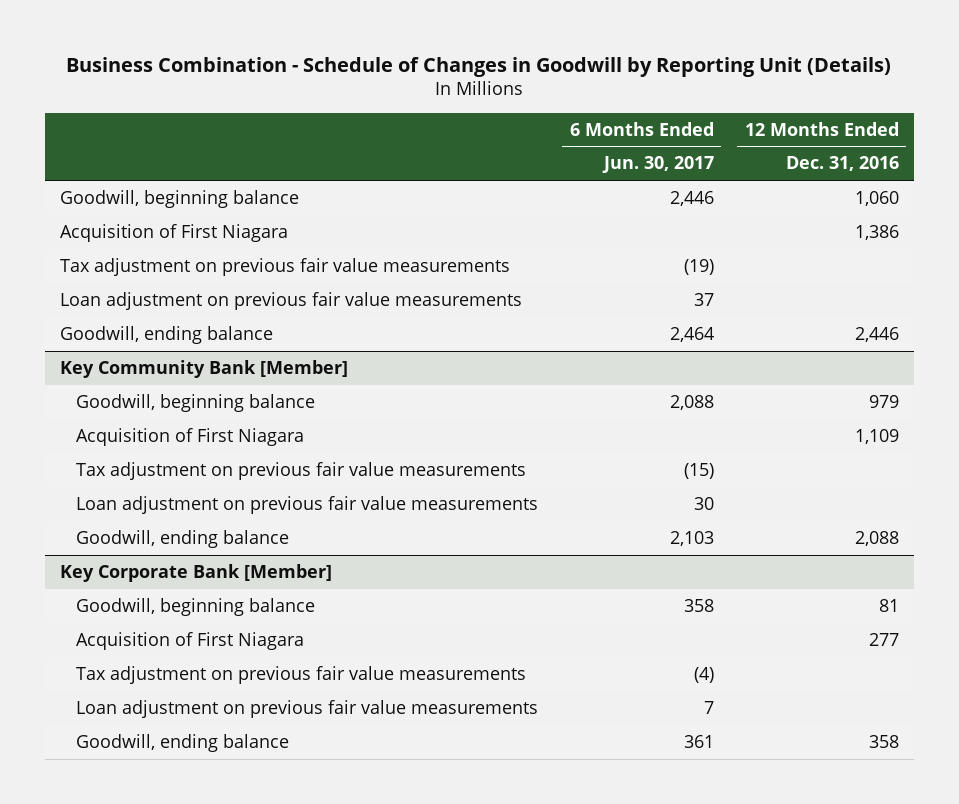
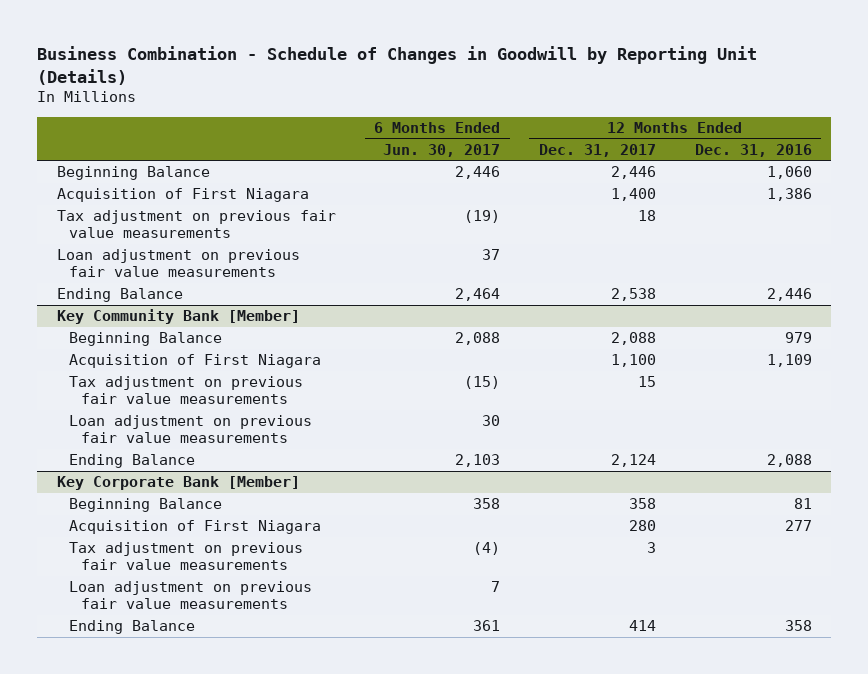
none -> [539,143,657,157] Dec. 31, 2017
[60,190,300,209] Goodwill, beginning balance -> [56,166,210,181] Beginning Balance
[60,326,274,345] Goodwill, ending balance -> [56,288,183,303] Ending Balance
[76,394,316,413] Goodwill, beginning balance -> [68,332,222,347] Beginning Balance
[76,530,290,549] Goodwill, ending balance -> [68,454,195,469] Ending Balance
[76,598,316,617] Goodwill, beginning balance -> [68,498,222,513] Beginning Balance
[76,734,290,753] Goodwill, ending balance -> [68,620,195,635] Ending Balance

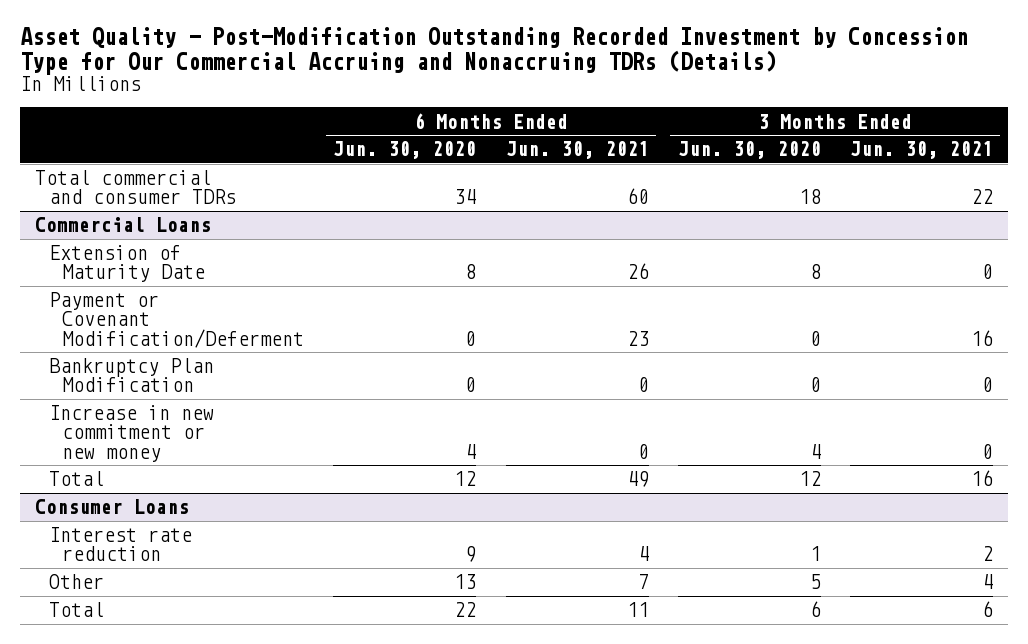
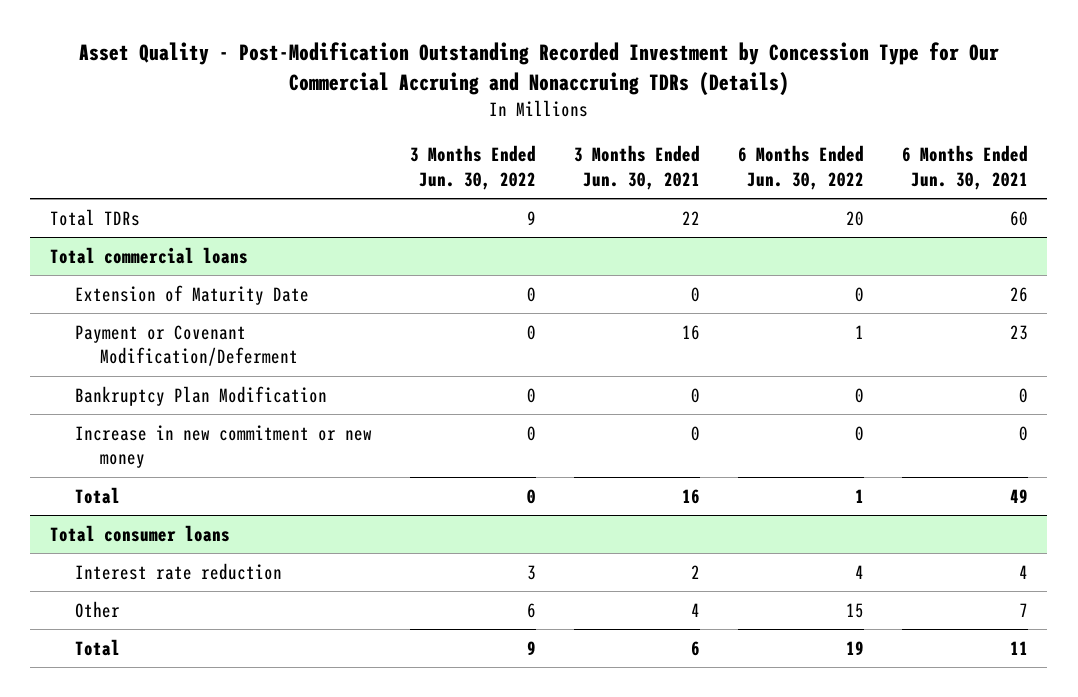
[333,141,477,160] Jun. 30, 2020 -> none
[677,141,821,160] Jun. 30, 2020 -> none
none -> [409,145,536,190] 3 Months Ended Jun. 30, 2022
none -> [738,145,865,190] 6 Months Ended Jun. 30, 2022
[34,170,236,205] Total commercial and consumer TDRs -> [49,208,140,226] Total TDRs
[34,217,211,233] Commercial Loans -> [49,246,248,264] Total commercial loans
[34,499,189,515] Consumer Loans -> [49,524,230,542] Total consumer loans

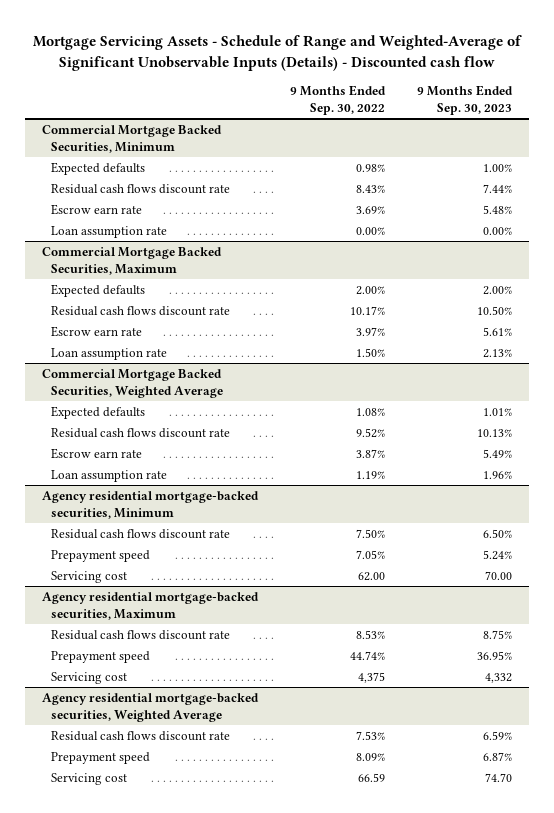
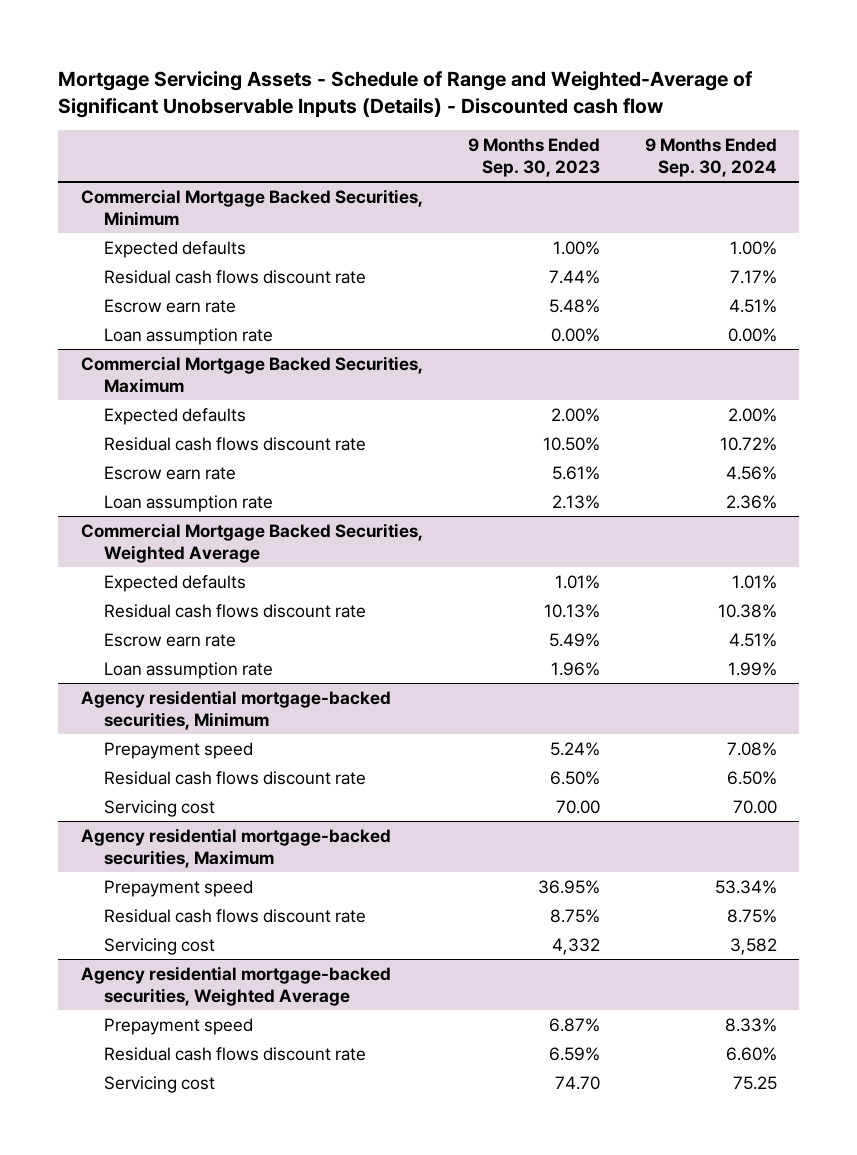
[290,84,387,115] 9 Months Ended Sep. 30, 2022 -> none
none -> [644,137,777,177] 9 Months Ended Sep. 30, 2024
[50,528,230,539] Residual cash flows discount rate -> [104,770,367,785] Residual cash flows discount rate
[50,629,230,640] Residual cash flows discount rate -> [104,908,367,923] Residual cash flows discount rate
[50,730,230,741] Residual cash flows discount rate -> [104,1046,367,1061] Residual cash flows discount rate

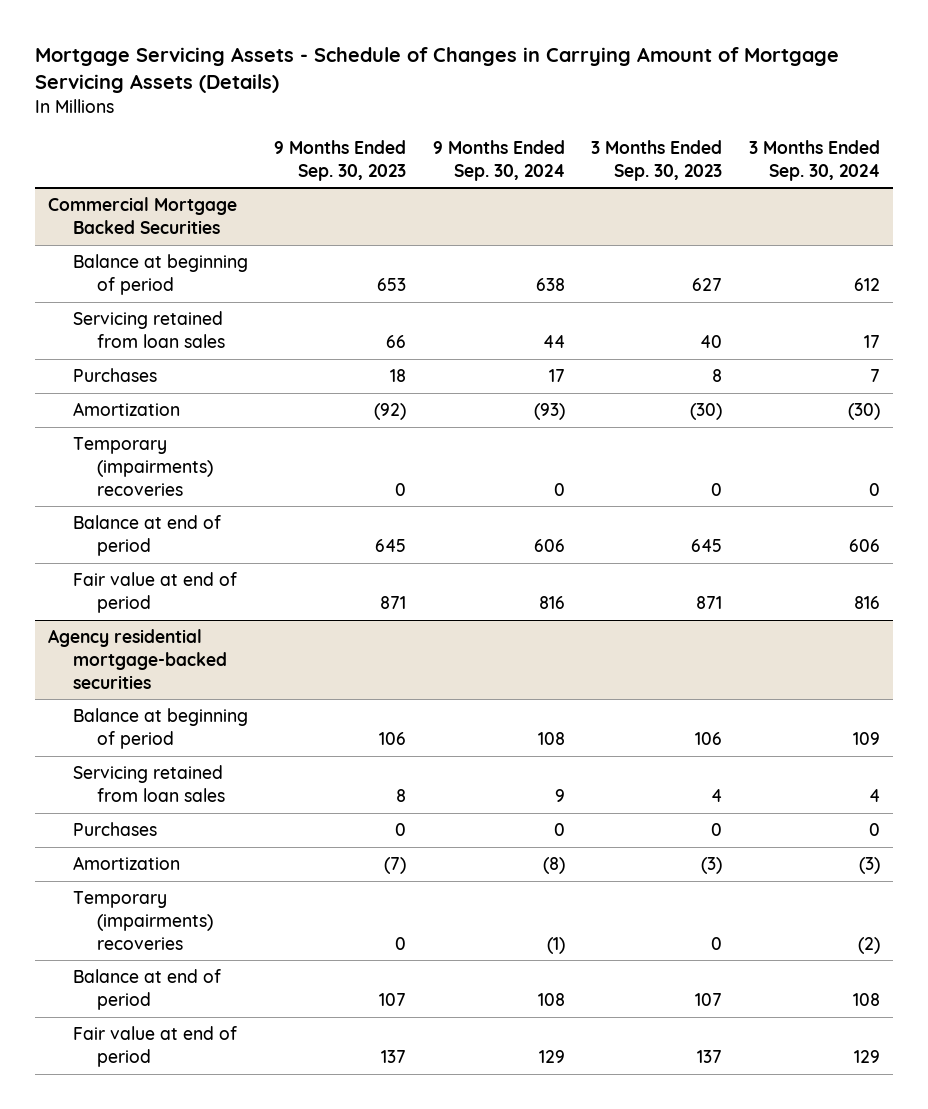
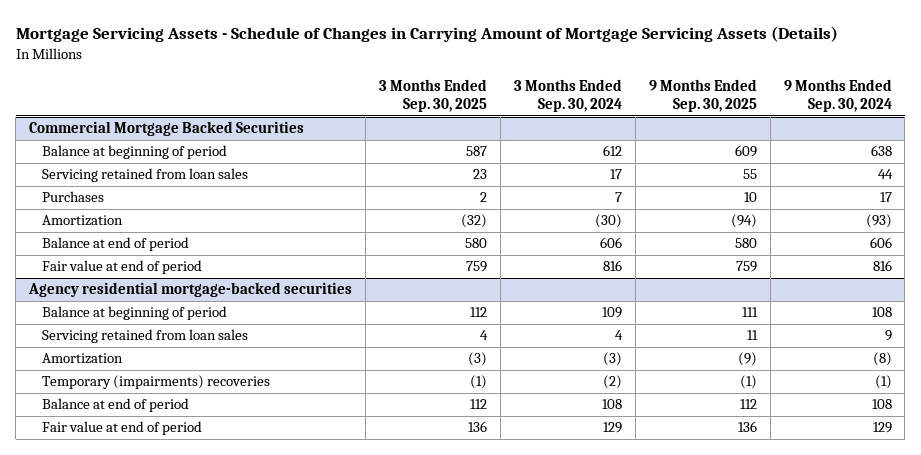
[274,139,407,181] 9 Months Ended Sep. 30, 2023 -> none
[591,139,723,181] 3 Months Ended Sep. 30, 2023 -> none
none -> [379,78,488,113] 3 Months Ended Sep. 30, 2025
none -> [648,78,757,113] 9 Months Ended Sep. 30, 2025
[72,437,213,496] Temporary (impairments) recoveries -> none
[72,822,157,837] Purchases -> none

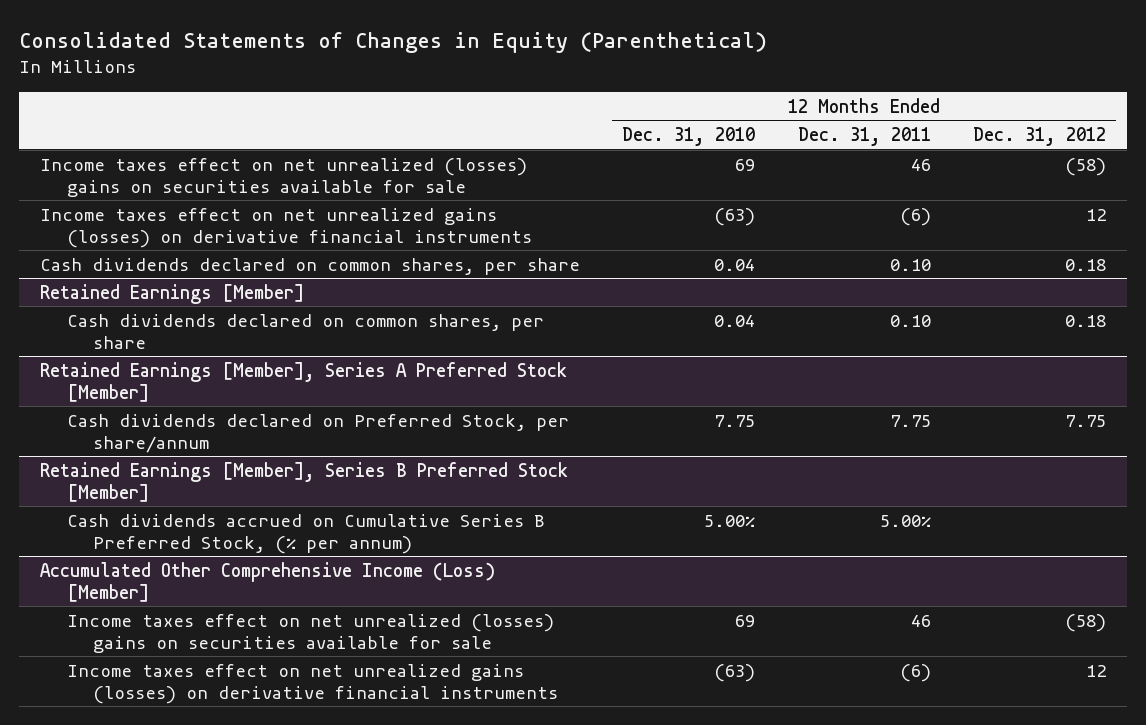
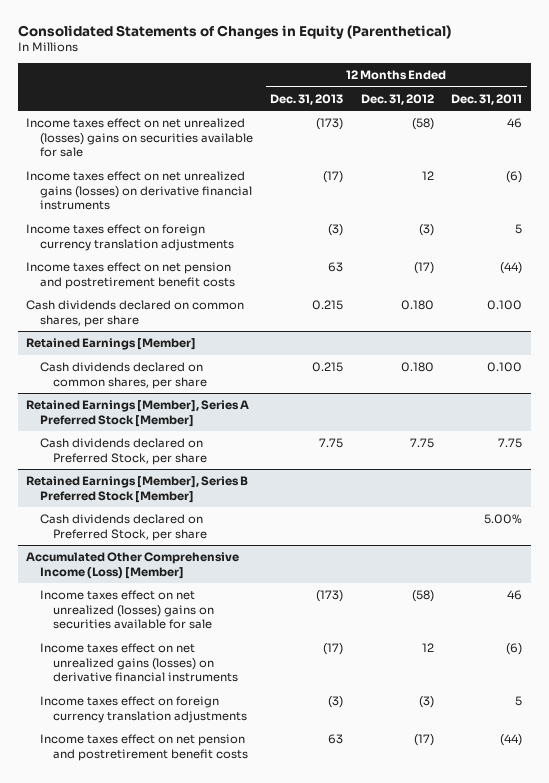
[622,126,756,146] Dec. 31, 2010 -> none
none -> [270,93,344,105] Dec. 31, 2013
none -> [26,224,234,251] Income taxes effect on foreign currency translation adjustments
none -> [26,262,235,289] Income taxes effect on net pension and postretirement benefit costs
[889,258,931,271] 0.10 -> [487,300,523,311] 0.100
[1064,258,1106,271] 0.18 -> [400,300,434,311] 0.180
[889,314,931,327] 0.10 -> [487,362,523,373] 0.100
[1064,314,1106,327] 0.18 -> [400,362,434,373] 0.180
[66,413,569,453] Cash dividends declared on Preferred Stock, per share/annum -> [39,438,208,465] Cash dividends declared on Preferred Stock, per share
[66,513,545,554] Cash dividends accrued on Cumulative Series B Preferred Stock, (% per annum) -> [39,514,208,541] Cash dividends declared on Preferred Stock, per share
none -> [39,696,248,723] Income taxes effect on foreign currency translation adjustments
none -> [39,734,249,761] Income taxes effect on net pension and postretirement benefit costs

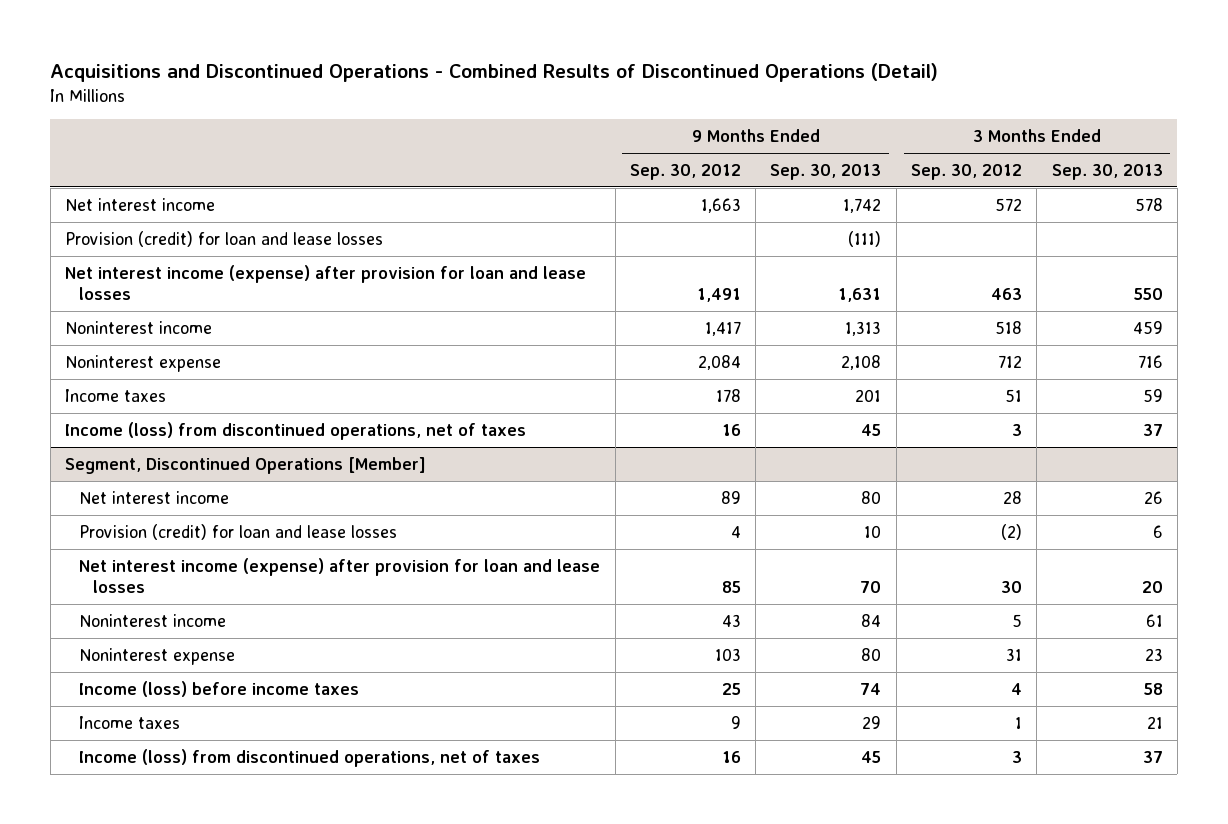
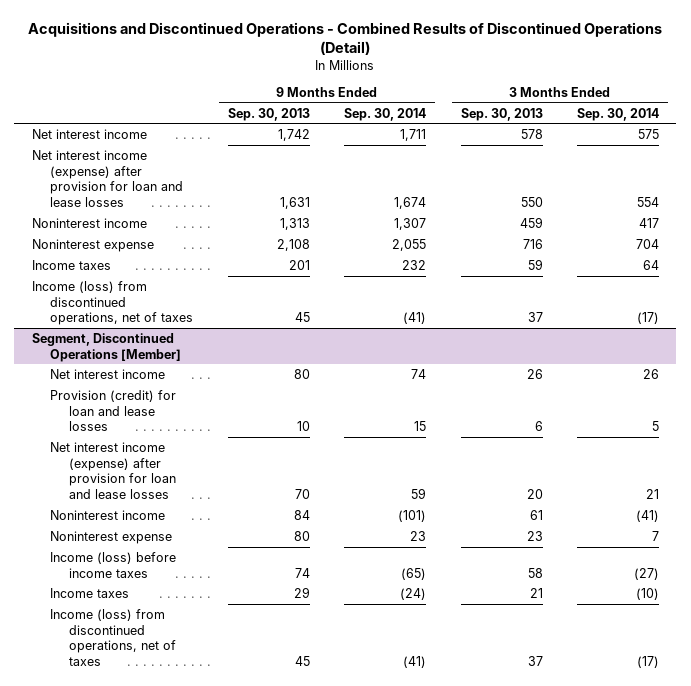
[629,163,741,180] Sep. 30, 2012 -> none
[910,163,1022,180] Sep. 30, 2012 -> none
none -> [344,107,427,121] Sep. 30, 2014
none -> [577,107,660,121] Sep. 30, 2014
[65,230,384,247] Provision (credit) for loan and lease losses -> none

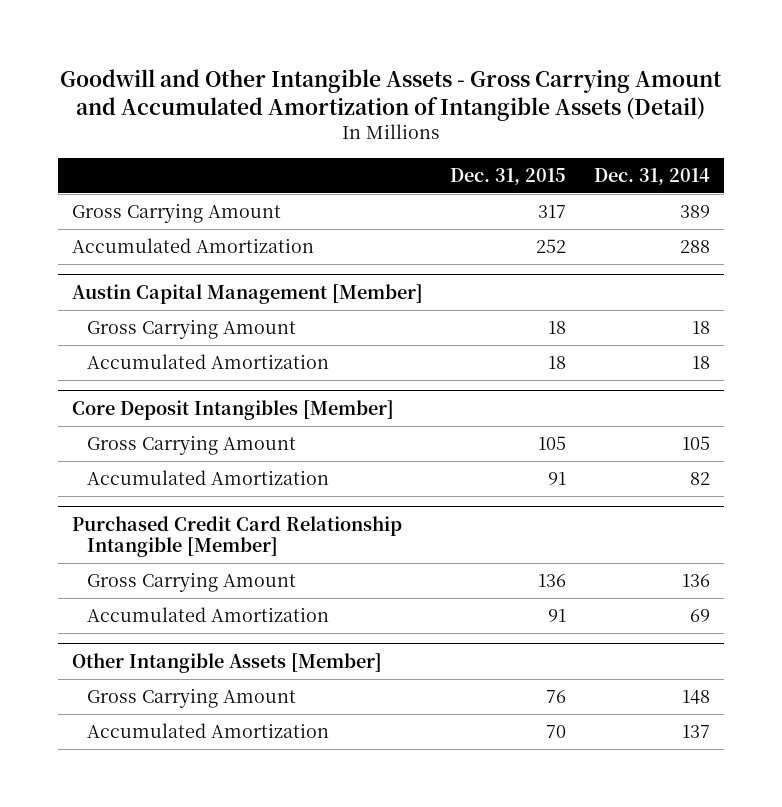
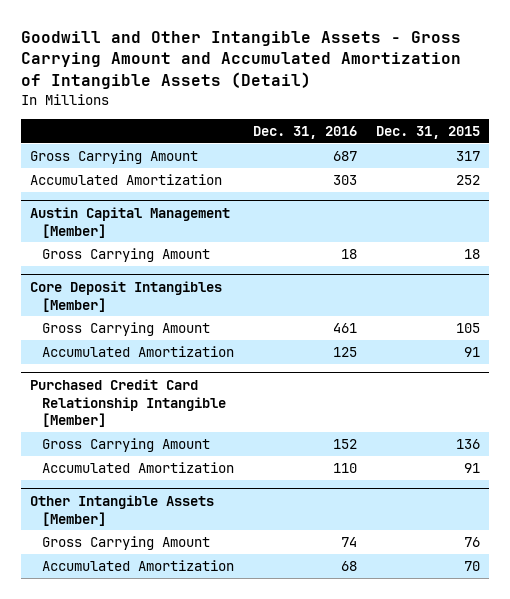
[593,167,710,185] Dec. 31, 2014 -> none
none -> [252,126,357,140] Dec. 31, 2016
[87,354,330,370] Accumulated Amortization -> none

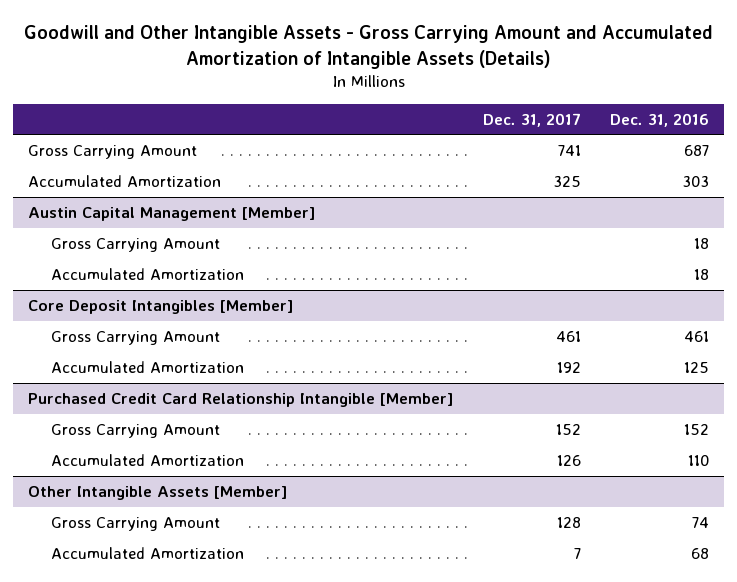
[20,30,461,90] Goodwill and Other Intangible Assets - Gross Carrying Amount and Accumulated Amortization of Intangible Assets (Detail) -> [23,25,713,69] Goodwill and Other Intangible Assets - Gross Carrying Amount and Accumulated Amortization of Intangible Assets (Details)
[375,126,480,140] Dec. 31, 2015 -> none
none -> [482,112,581,127] Dec. 31, 2017
none -> [50,267,244,280] Accumulated Amortization

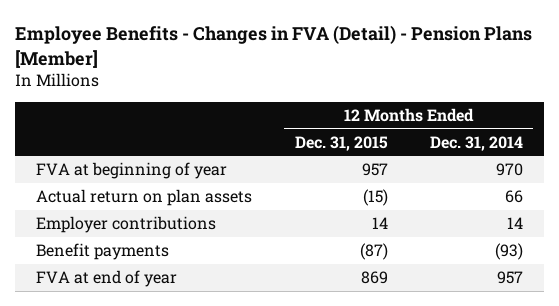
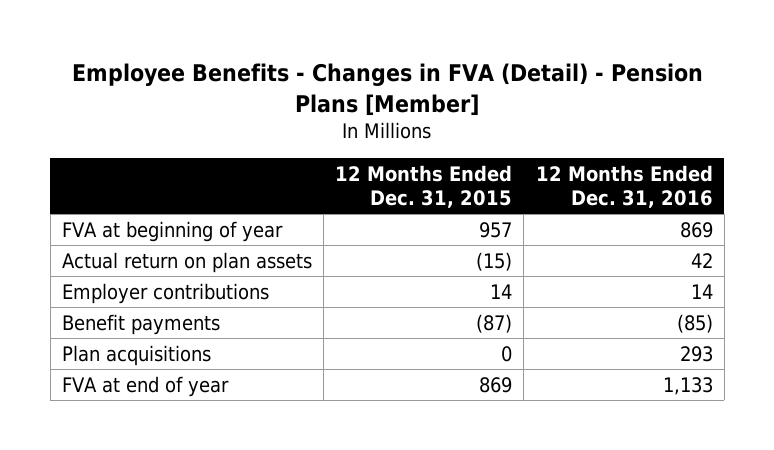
[429,135,523,151] Dec. 31, 2014 -> none
none -> [535,165,713,208] 12 Months Ended Dec. 31, 2016
none -> [61,344,211,366] Plan acquisitions

